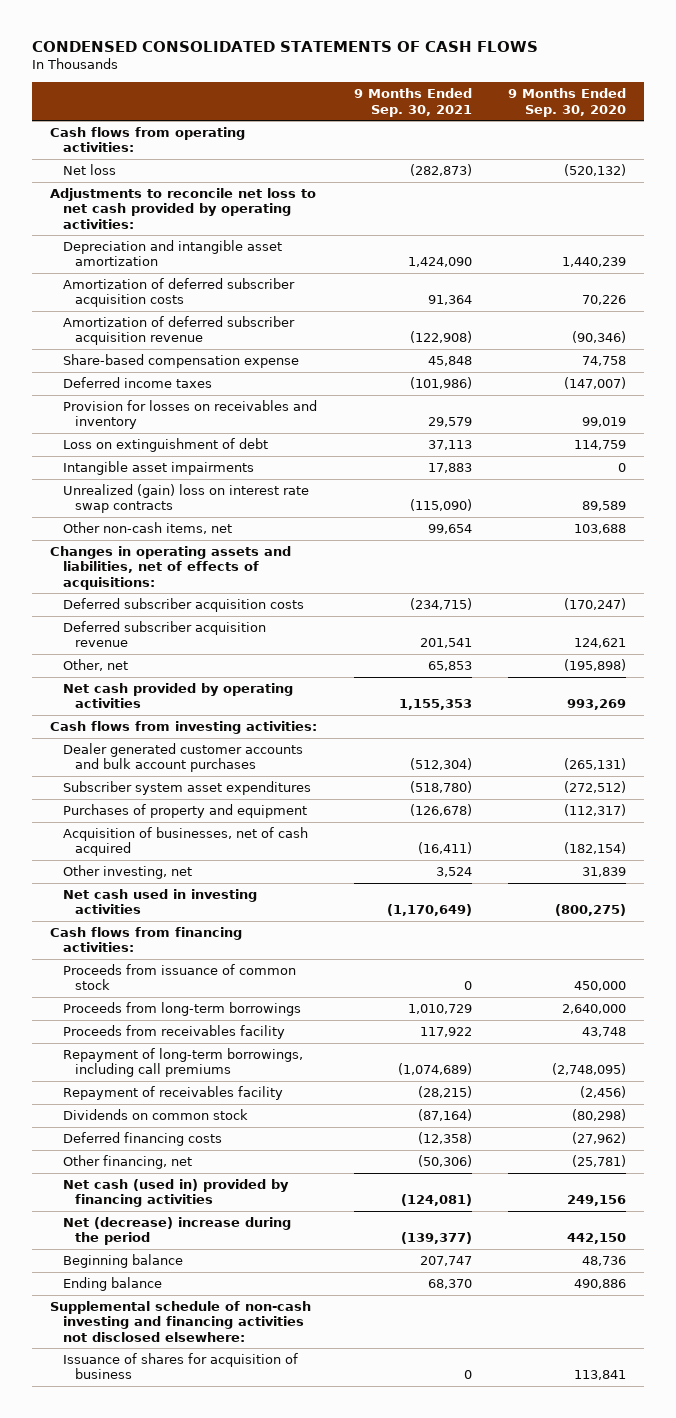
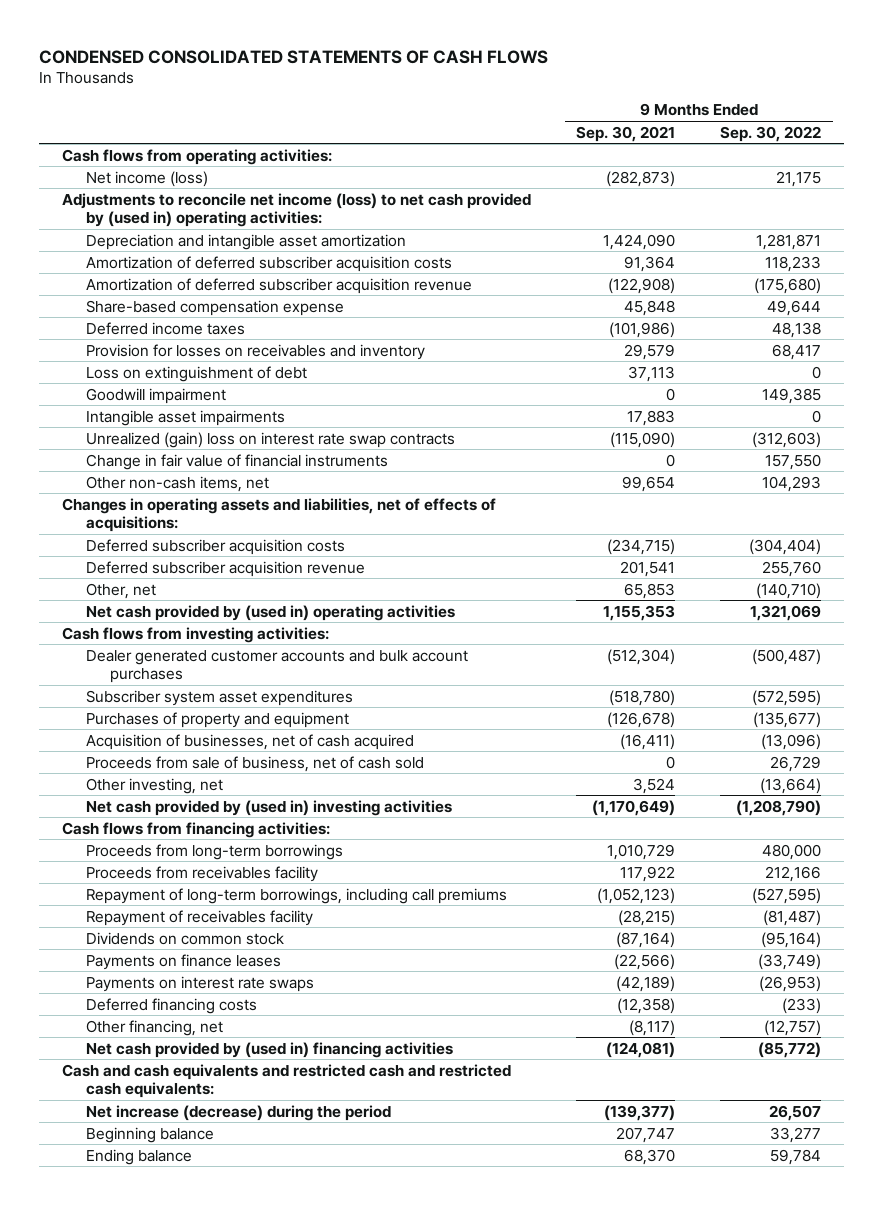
[507,88,626,117] 9 Months Ended Sep. 30, 2020 -> none
none -> [720,125,822,142] Sep. 30, 2022
[62,164,116,176] Net loss -> [85,170,208,187] Net income (loss)
[50,188,317,229] Adjustments to reconcile net loss to net cash provided by operating activities: -> [61,192,531,228] Adjustments to reconcile net income (loss) to net cash provided by (used in) operating activities:
none -> [85,387,226,404] Goodwill impairment
none -> [85,453,388,470] Change in fair value of financial instruments
[62,683,293,709] Net cash provided by operating activities -> [85,604,455,621] Net cash provided by (used in) operating activities
none -> [85,755,424,772] Proceeds from sale of business, net of cash sold
[62,889,257,915] Net cash used in investing activities -> [85,799,452,816] Net cash provided by (used in) investing activities
[62,964,296,991] Proceeds from issuance of common stock -> none
[397,1063,472,1076] (1,074,689) -> [596,887,675,904] (1,052,123)
none -> [85,953,281,970] Payments on finance leases
none -> [85,975,314,992] Payments on interest rate swaps
[417,1155,472,1168] (50,306) -> [628,1019,675,1036] (8,117)
[62,1179,289,1208] Net cash (used in) provided by financing activities -> [85,1041,453,1058] Net cash provided by (used in) financing activities
none -> [61,1063,511,1099] Cash and cash equivalents and restricted cash and restricted cash equivalents:
[62,1217,291,1246] Net (decrease) increase during the period -> [85,1104,391,1121] Net increase (decrease) during the period
[50,1301,312,1342] Supplemental schedule of non-cash investing and financing activities not disclosed elsewhere: -> none
[62,1353,298,1380] Issuance of shares for acquisition of business -> none

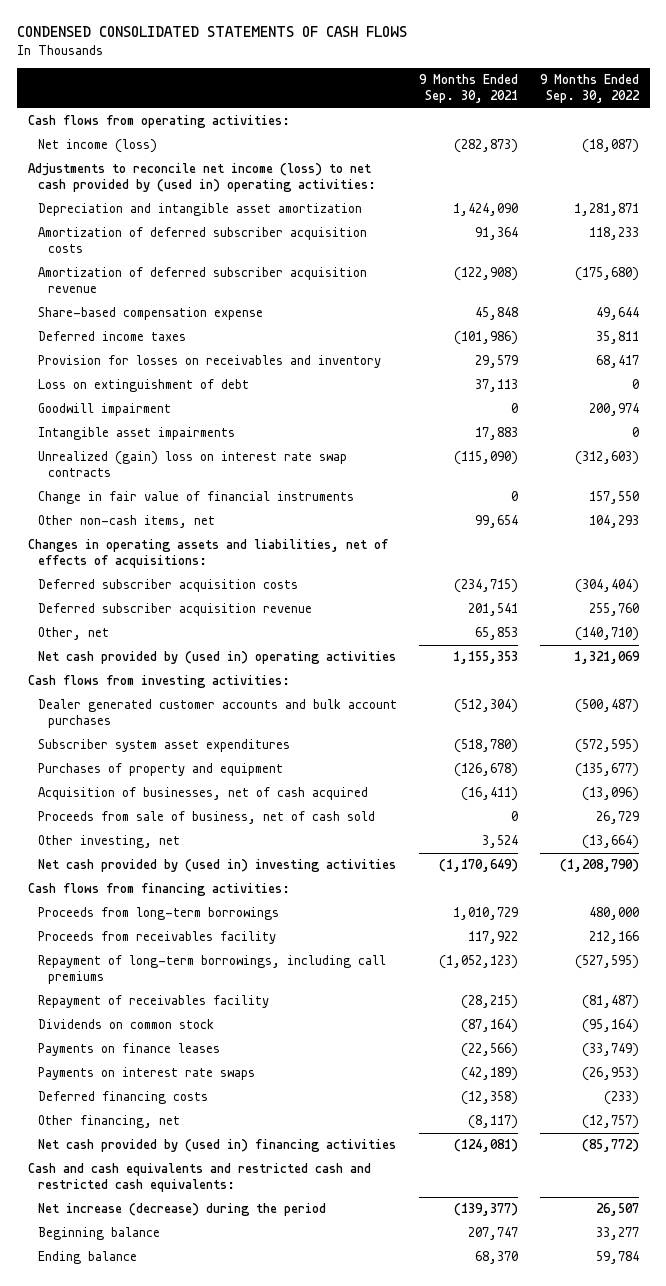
[776,170,822,187] 21,175 -> [581,139,639,154] (18,087)
[772,321,822,338] 48,138 -> [595,331,639,345] 35,811
[762,387,822,404] 149,385 -> [588,403,639,417] 200,974

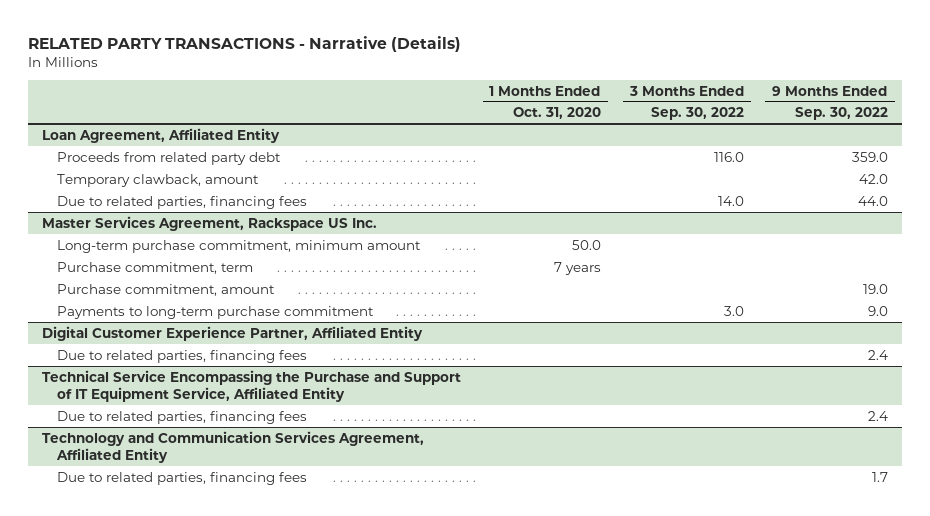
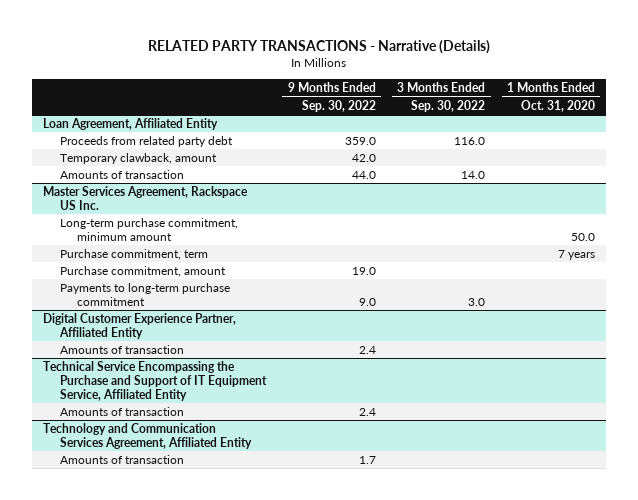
[57,195,308,209] Due to related parties, financing fees -> [59,170,184,180] Amounts of transaction
[57,349,308,363] Due to related parties, financing fees -> none
none -> [59,345,184,355] Amounts of transaction
[57,410,308,424] Due to related parties, financing fees -> none
none -> [59,407,184,417] Amounts of transaction
[57,471,308,485] Due to related parties, financing fees -> none
none -> [59,455,184,465] Amounts of transaction

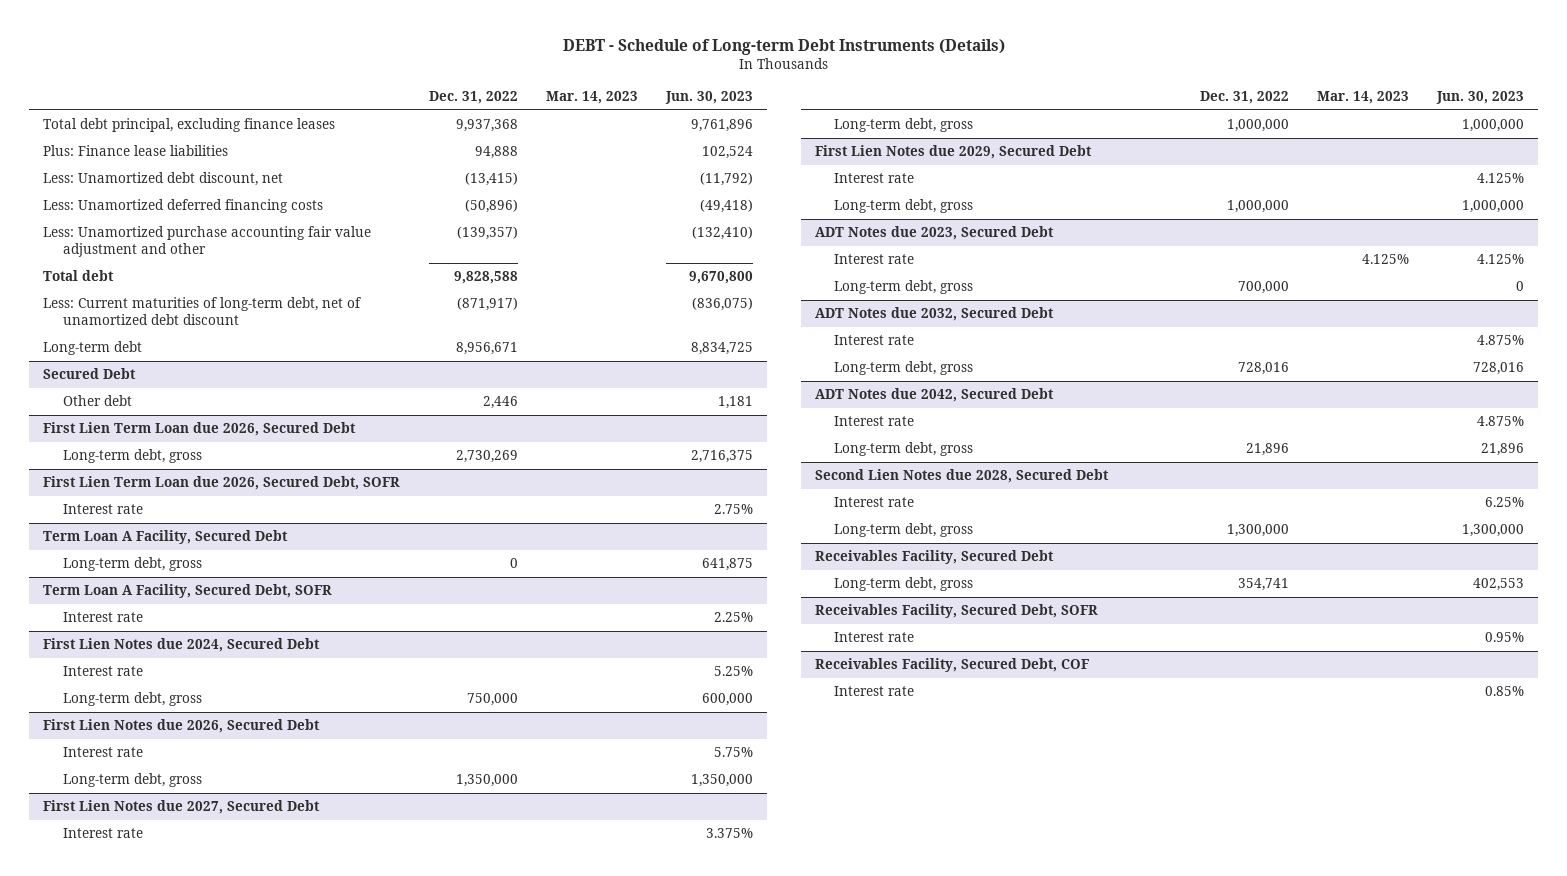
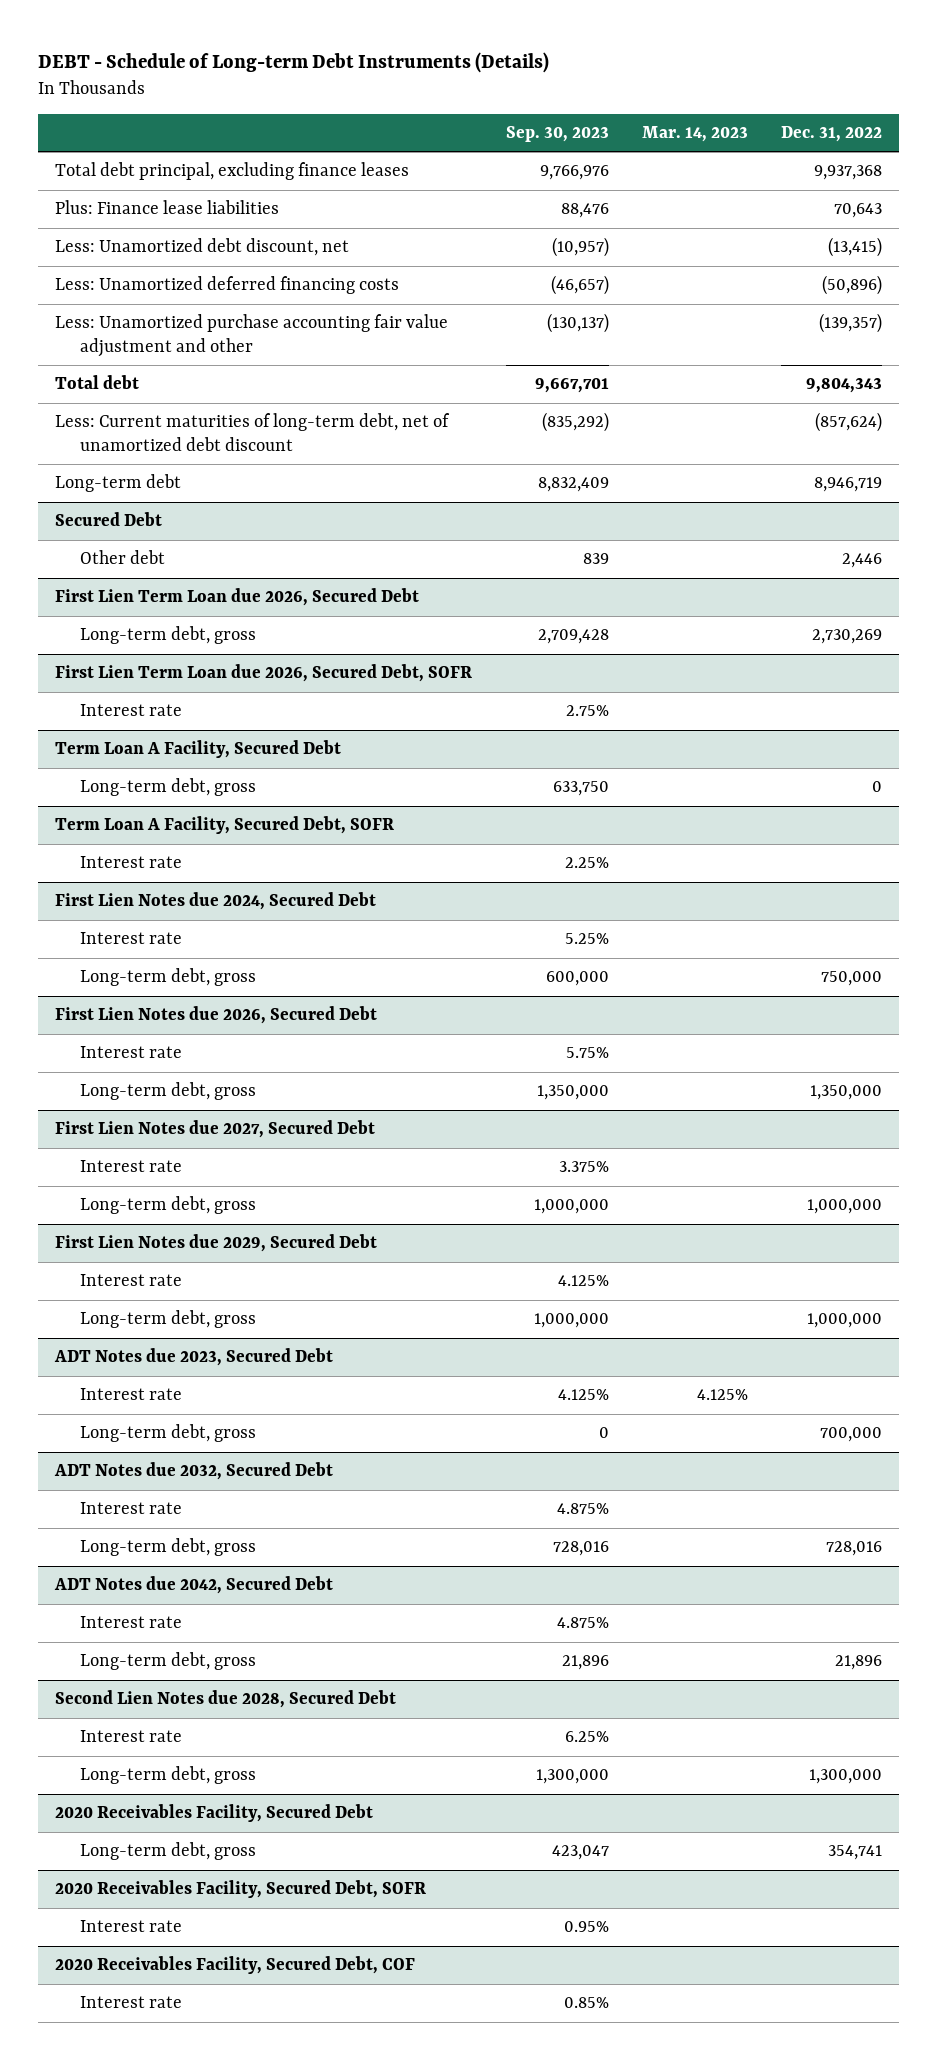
[664,91,753,105] Jun. 30, 2023 -> none
none -> [505,125,609,142] Sep. 30, 2023
[474,146,518,160] 94,888 -> [834,203,883,219] 70,643
[453,271,518,285] 9,828,588 -> [806,378,883,394] 9,804,343
[456,297,518,312] (871,917) -> [815,412,883,433] (857,624)
[455,342,518,356] 8,956,671 -> [814,477,883,493] 8,946,719
[814,550,1054,565] Receivables Facility, Secured Debt -> [55,1804,374,1823] 2020 Receivables Facility, Secured Debt
[814,604,1098,619] Receivables Facility, Secured Debt, SOFR -> [55,1880,427,1899] 2020 Receivables Facility, Secured Debt, SOFR
[814,658,1089,673] Receivables Facility, Secured Debt, COF -> [55,1956,416,1975] 2020 Receivables Facility, Secured Debt, COF

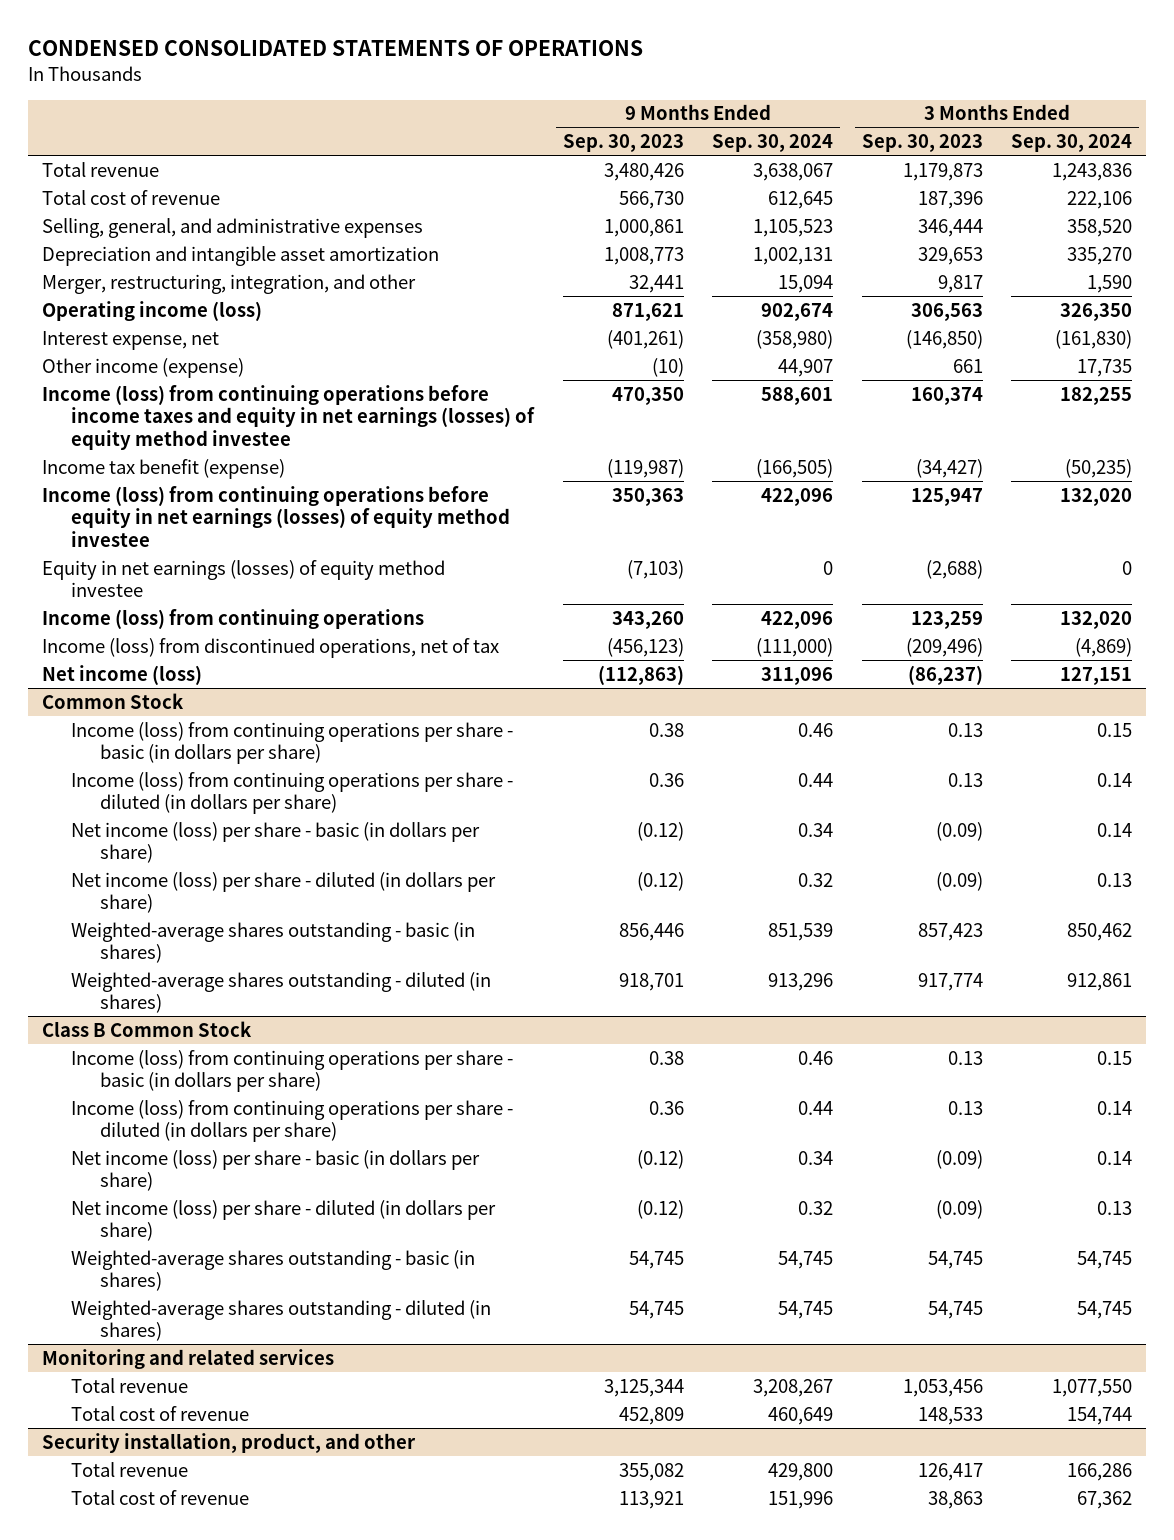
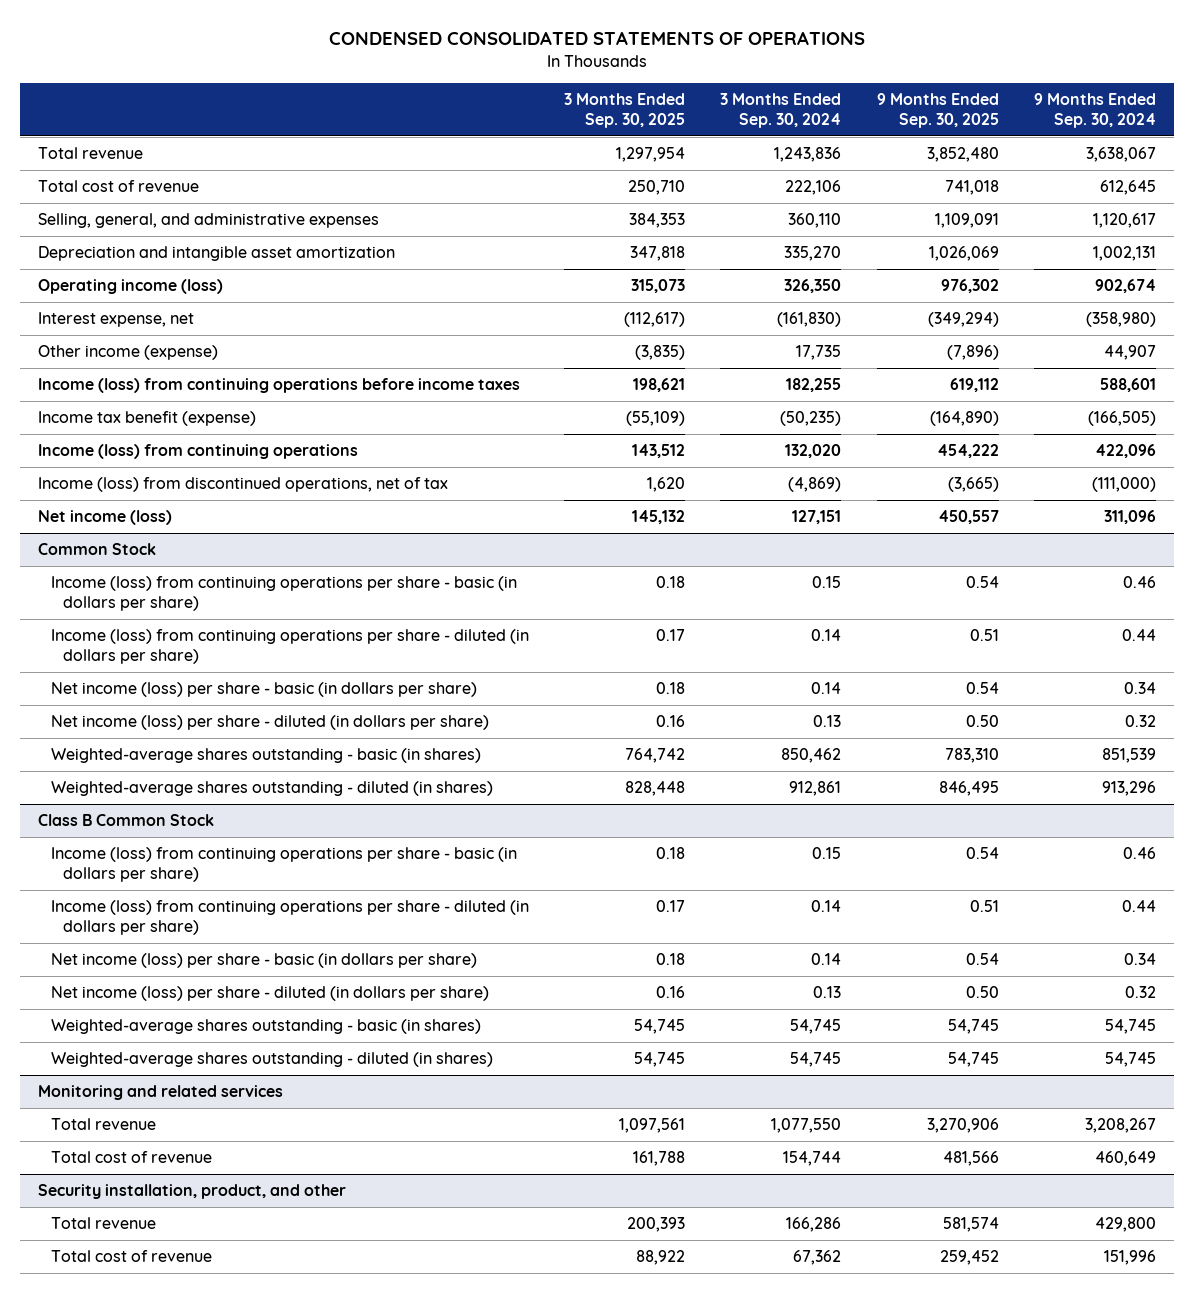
[562,134,684,153] Sep. 30, 2023 -> none
[861,134,983,153] Sep. 30, 2023 -> none
none -> [563,93,685,129] 3 Months Ended Sep. 30, 2025
none -> [876,93,999,129] 9 Months Ended Sep. 30, 2025
[753,218,834,237] 1,105,523 -> [1093,213,1157,229] 1,120,617
[1067,218,1133,237] 358,520 -> [788,213,842,229] 360,110
[41,273,416,294] Merger, restructuring, integration, and other -> none
[41,384,536,450] Income (loss) from continuing operations before income taxes and equity in net earnings (losses) of equity method investee -> [38,378,521,394] Income (loss) from continuing operations before income taxes
[41,485,511,547] Income (loss) from continuing operations before equity in net earnings (losses) of equity method investee -> none
[41,559,445,598] Equity in net earnings (losses) of equity method investee -> none

